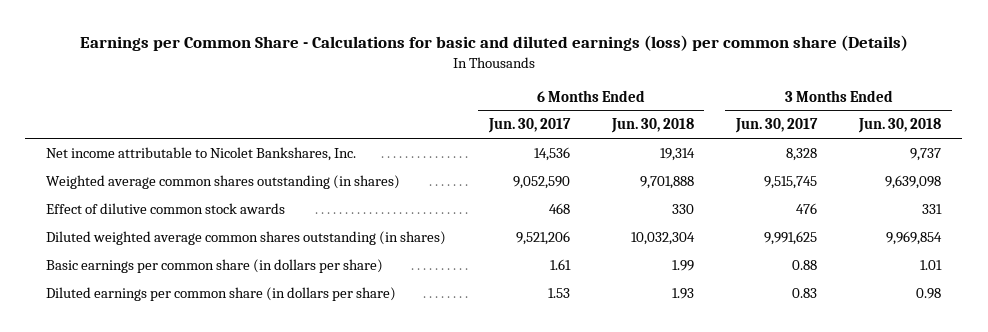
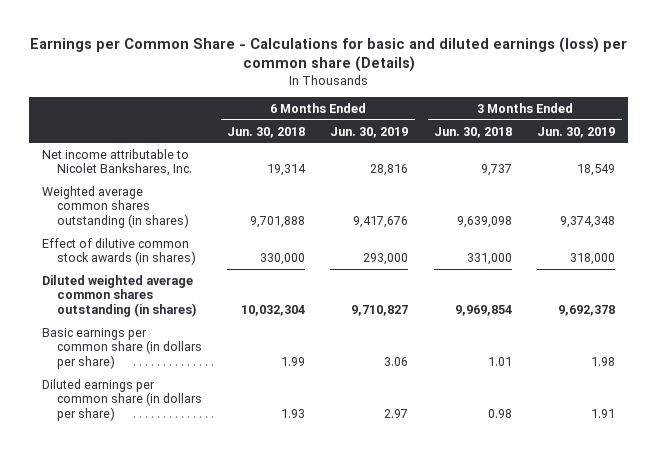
[487,118,571,134] Jun. 30, 2017 -> none
[734,118,818,134] Jun. 30, 2017 -> none
none -> [330,126,409,138] Jun. 30, 2019
none -> [537,126,616,138] Jun. 30, 2019
[46,202,286,214] Effect of dilutive common stock awards -> [41,237,196,266] Effect of dilutive common stock awards (in shares)
[671,203,694,214] 330 -> [259,253,305,266] 330,000
[922,203,943,214] 331 -> [466,253,512,266] 331,000

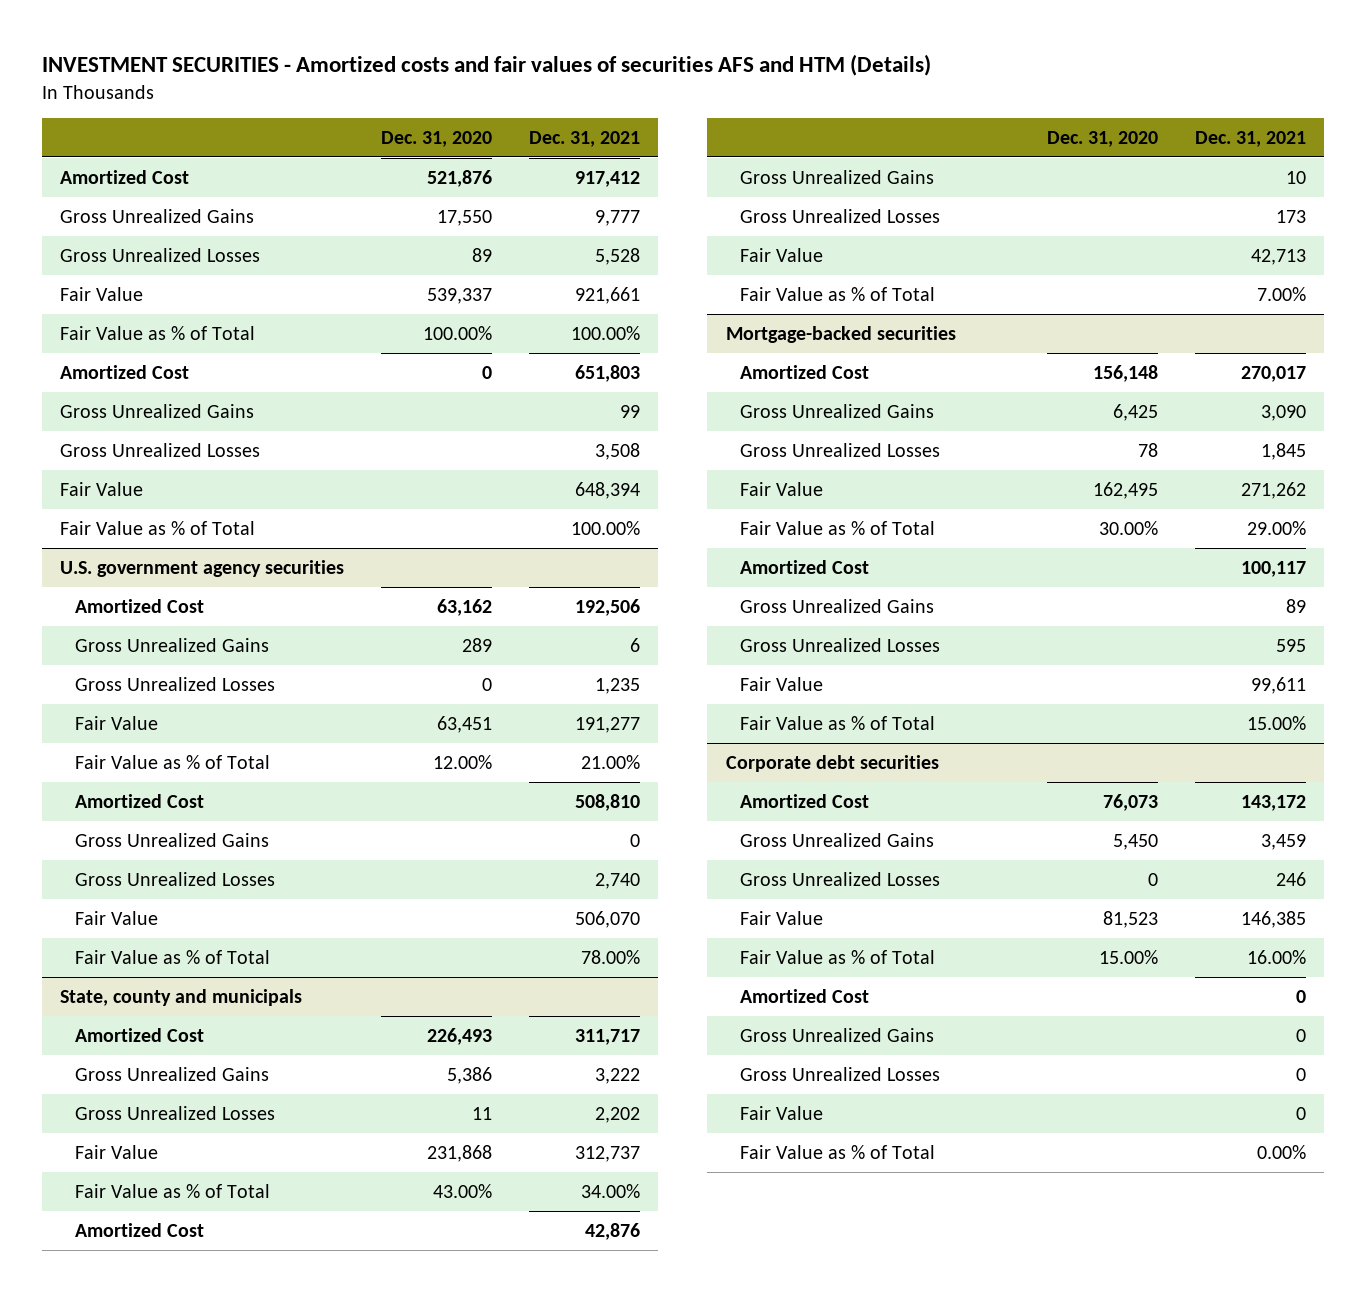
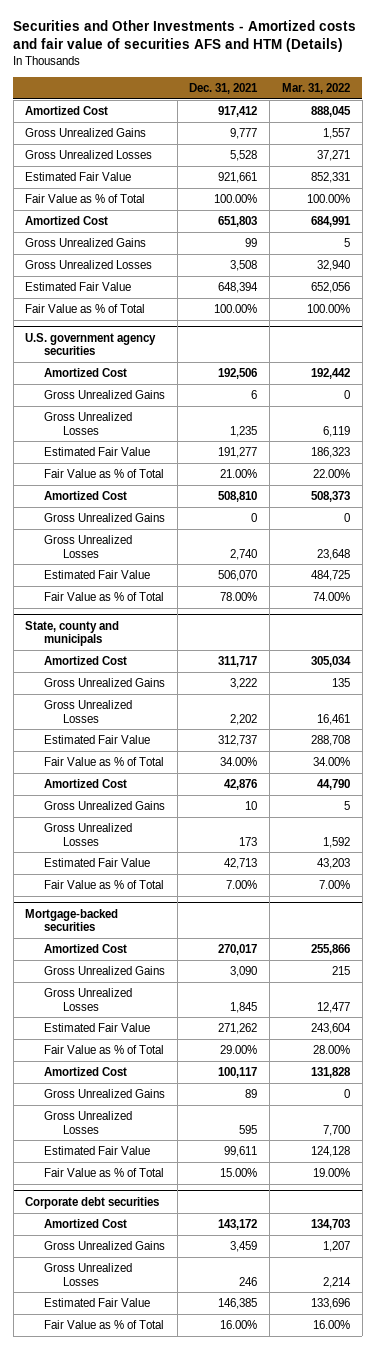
[41,54,931,77] INVESTMENT SECURITIES - Amortized costs and fair values of securities AFS and HTM (Details) -> [13,20,357,53] Securities and Other Investments - Amortized costs and fair value of securities AFS and HTM (Details)
[381,130,493,147] Dec. 31, 2020 -> none
none -> [281,82,350,94] Mar. 31, 2022
[60,286,144,301] Fair Value -> [25,172,132,182] Estimated Fair Value
[60,481,144,496] Fair Value -> [25,282,132,292] Estimated Fair Value
[74,715,158,730] Fair Value -> [44,447,151,457] Estimated Fair Value
[74,910,158,925] Fair Value -> [44,570,151,580] Estimated Fair Value
[74,1144,158,1159] Fair Value -> [44,735,151,745] Estimated Fair Value
[740,247,824,262] Fair Value -> [44,858,151,868] Estimated Fair Value
[740,481,824,496] Fair Value -> [44,1023,151,1033] Estimated Fair Value
[740,676,824,691] Fair Value -> [44,1146,151,1156] Estimated Fair Value
[740,910,824,925] Fair Value -> [44,1298,151,1308] Estimated Fair Value
[740,988,870,1003] Amortized Cost -> none
[740,1027,935,1042] Gross Unrealized Gains -> none
[740,1066,941,1081] Gross Unrealized Losses -> none
[740,1105,824,1120] Fair Value -> none
[740,1144,936,1159] Fair Value as % of Total -> none

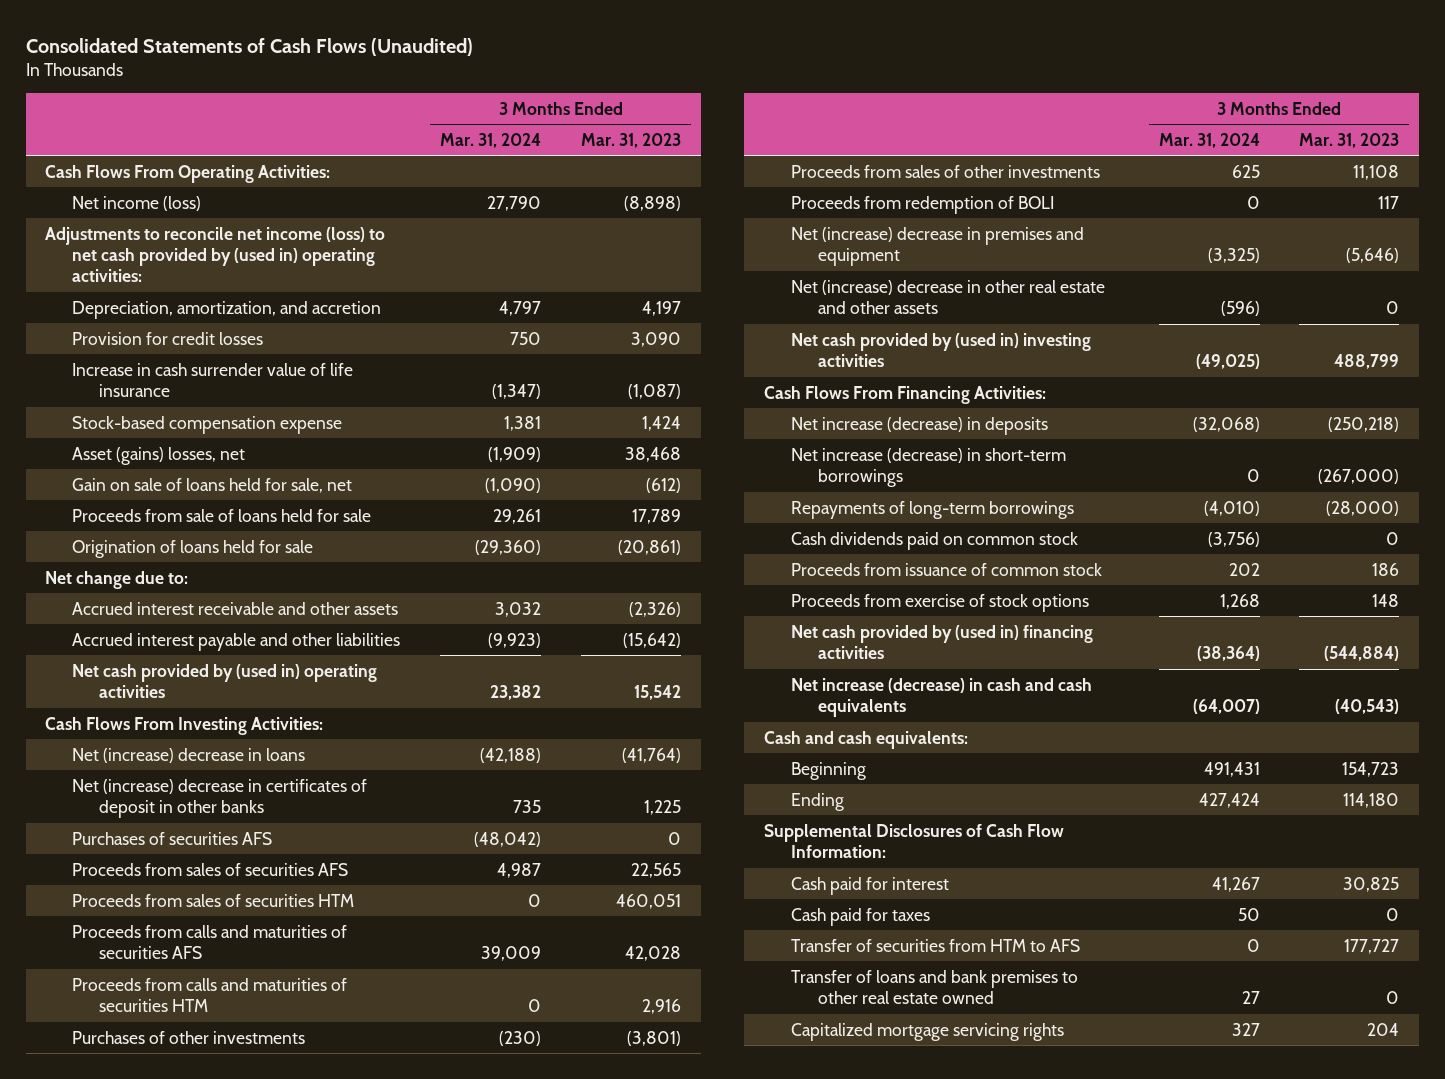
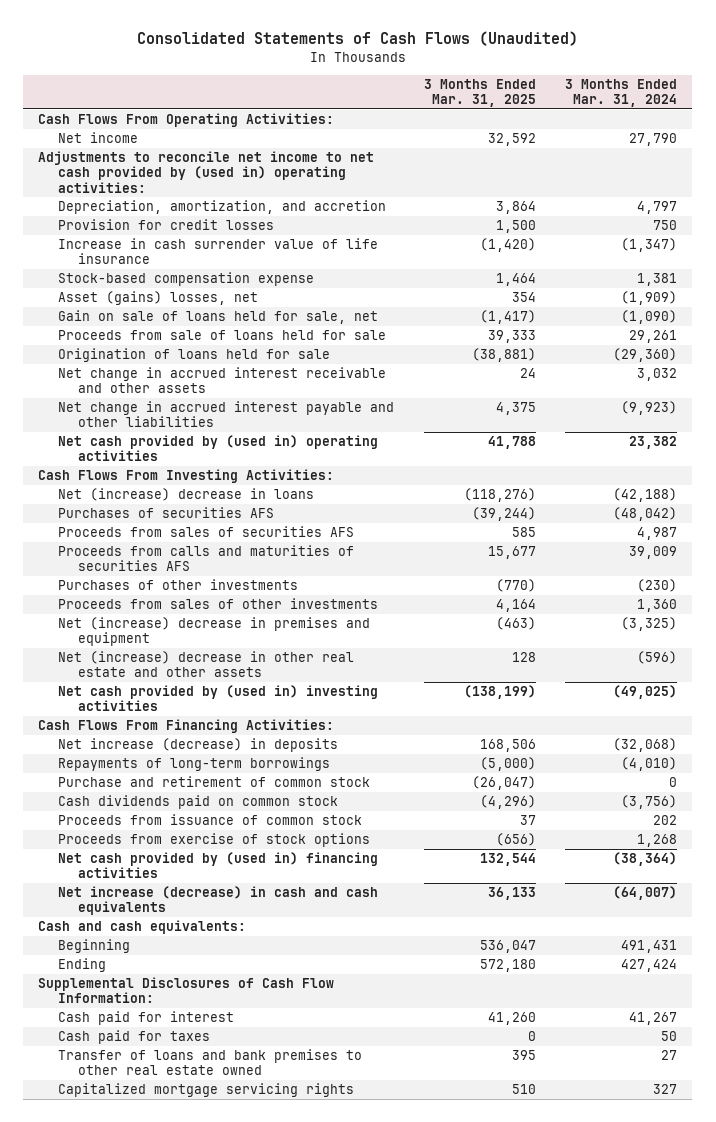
[580,132,681,148] Mar. 31, 2023 -> none
none -> [423,79,536,108] 3 Months Ended Mar. 31, 2025
[72,195,202,211] Net income (loss) -> [58,132,139,144] Net income
[45,226,386,283] Adjustments to reconcile net income (loss) to net cash provided by (used in) operating activities: -> [38,151,375,193] Adjustments to reconcile net income to net cash provided by (used in) operating activities:
[45,570,189,589] Net change due to: -> none
[72,601,399,615] Accrued interest receivable and other assets -> [58,367,387,394] Net change in accrued interest receivable and other assets
[72,632,401,651] Accrued interest payable and other liabilities -> [58,401,395,428] Net change in accrued interest payable and other liabilities
[72,778,368,819] Net (increase) decrease in certificates of deposit in other banks -> none
[72,893,355,907] Proceeds from sales of securities HTM -> none
[72,977,348,1013] Proceeds from calls and maturities of securities HTM -> none
[790,195,1054,214] Proceeds from redemption of BOLI -> none
[1231,164,1260,178] 625 -> [637,599,678,613] 1,360
[790,447,1066,488] Net increase (decrease) in short-term borrowings -> none
none -> [58,776,371,788] Purchase and retirement of common stock
[790,938,1080,952] Transfer of securities from HTM to AFS -> none

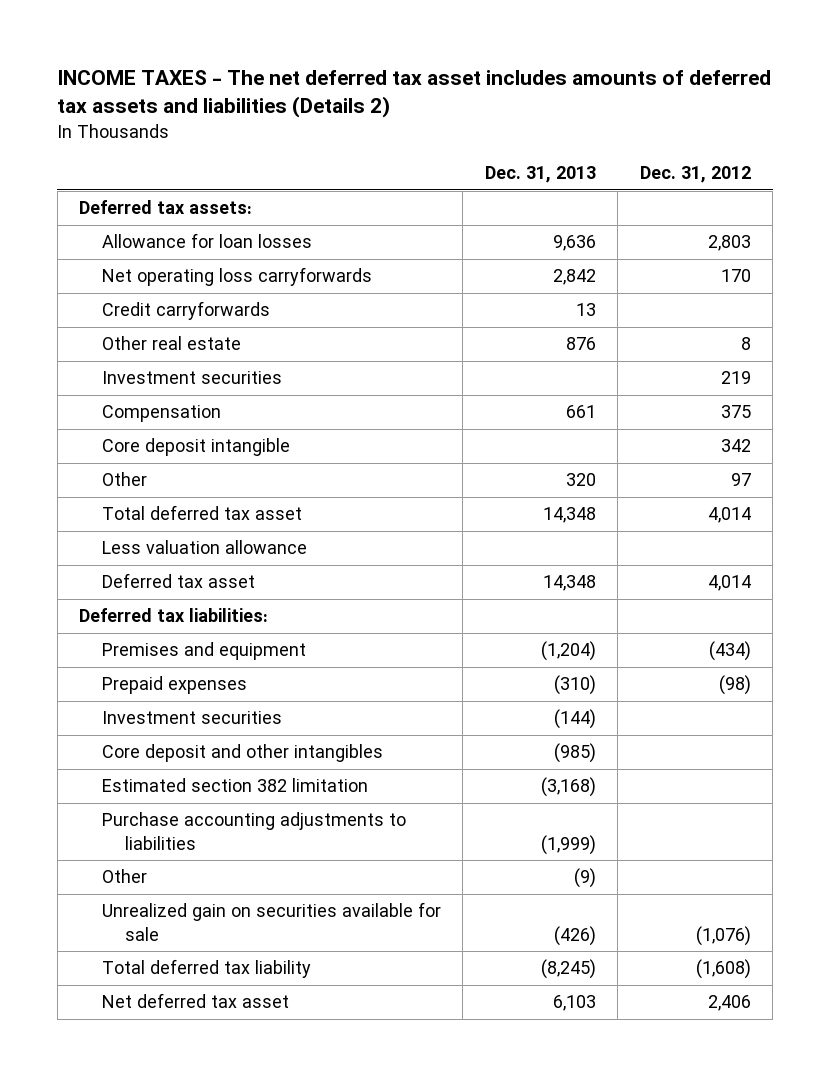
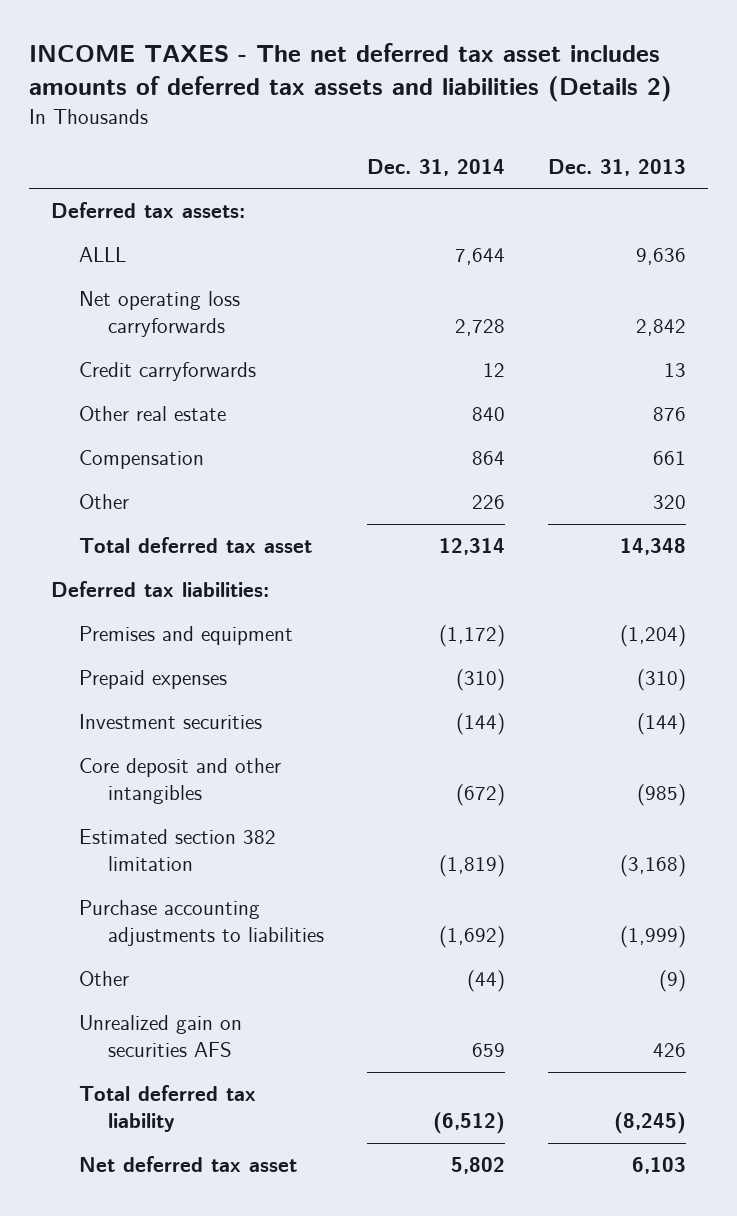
[639,166,751,184] Dec. 31, 2012 -> none
none -> [366,158,505,176] Dec. 31, 2014
[101,233,312,249] Allowance for loan losses -> [79,247,127,263] ALLL
[101,371,282,385] Investment securities -> none
[101,438,290,457] Core deposit intangible -> none
[101,540,307,555] Less valuation allowance -> none
[101,573,255,589] Deferred tax asset -> none
[101,902,441,941] Unrealized gain on securities available for sale -> [79,1015,243,1058] Unrealized gain on securities AFS
[553,925,596,946] (426) -> [652,1043,686,1058] 426

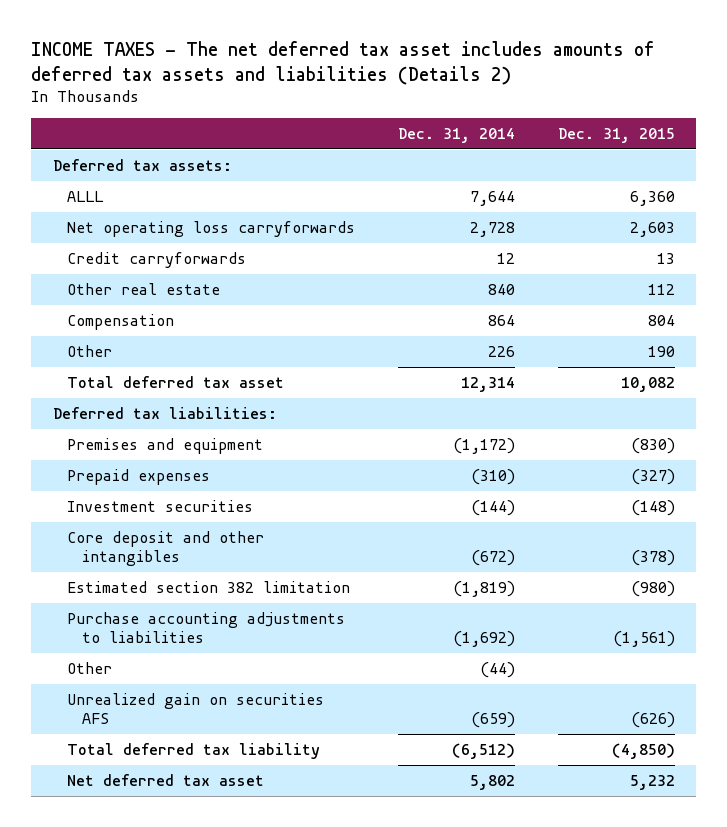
[547,158,686,176] Dec. 31, 2013 -> none
none -> [557,128,675,144] Dec. 31, 2015
[471,1043,505,1058] 659 -> [470,711,515,728] (659)

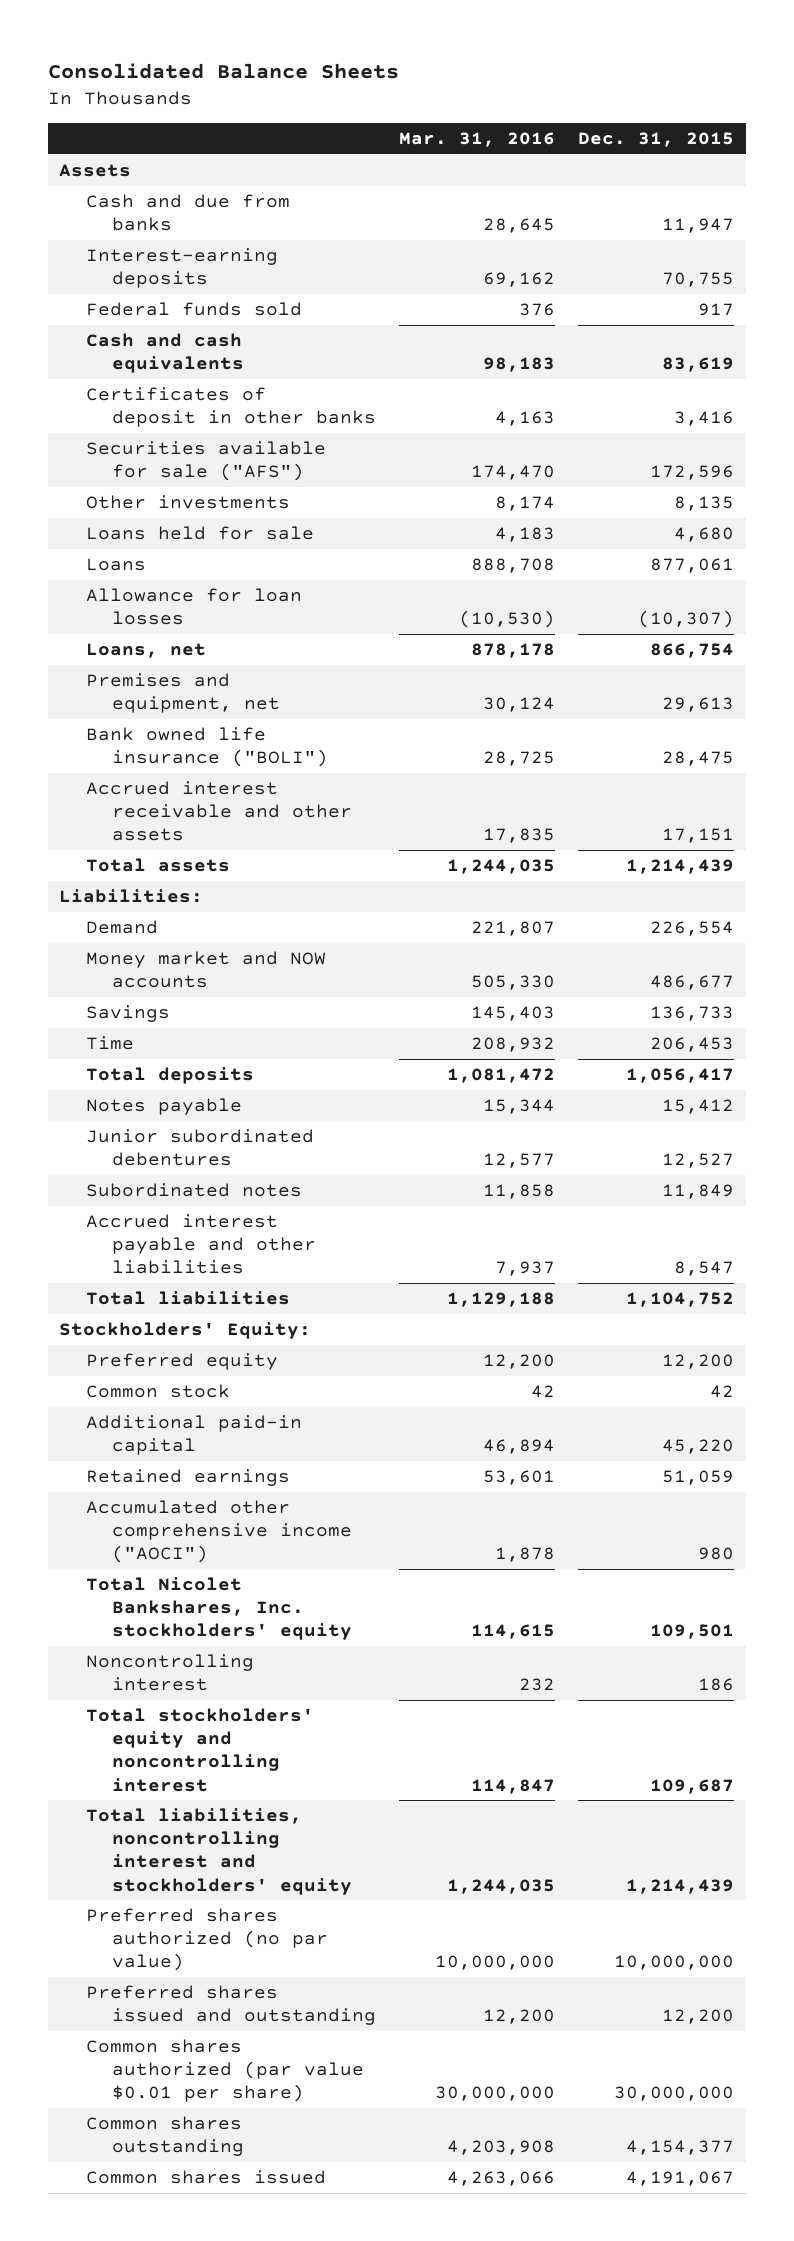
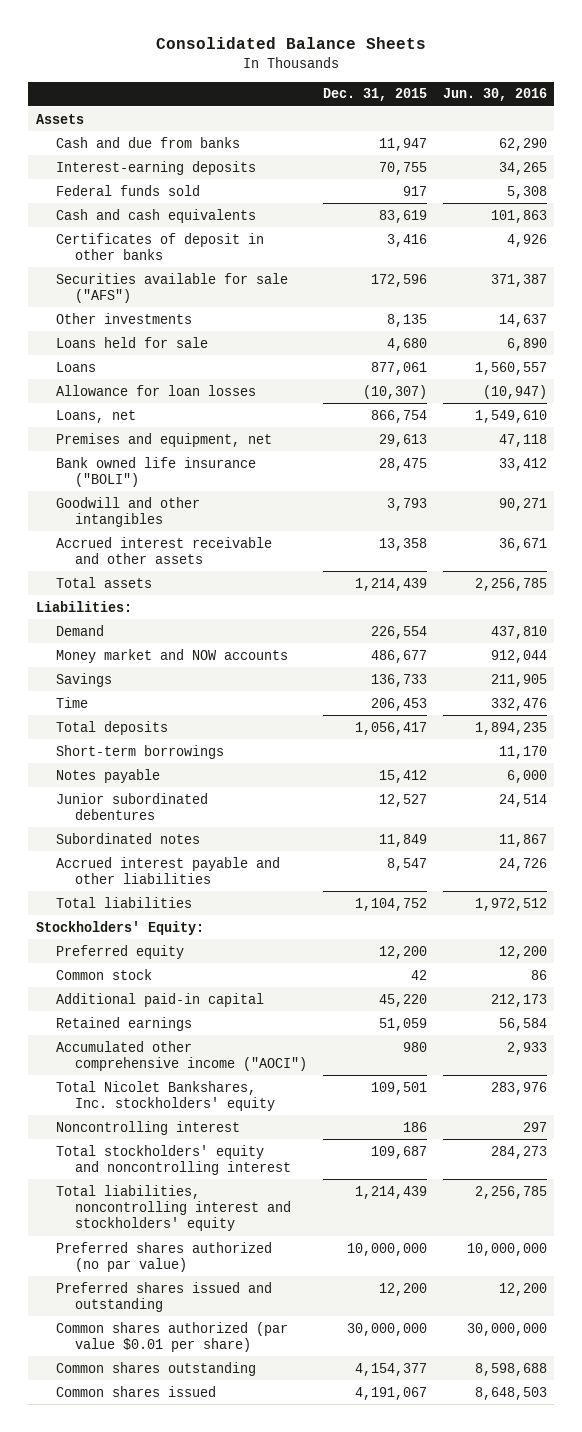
[399,132,556,148] Mar. 31, 2016 -> none
none -> [442,88,547,102] Jun. 30, 2016
none -> [55,496,200,527] Goodwill and other intangibles
[662,828,735,844] 17,151 -> [379,537,428,551] 13,358
none -> [55,744,224,759] Short-term borrowings

